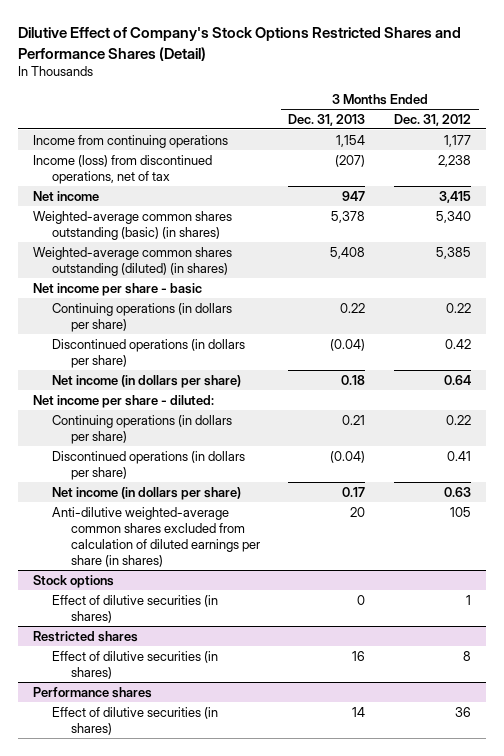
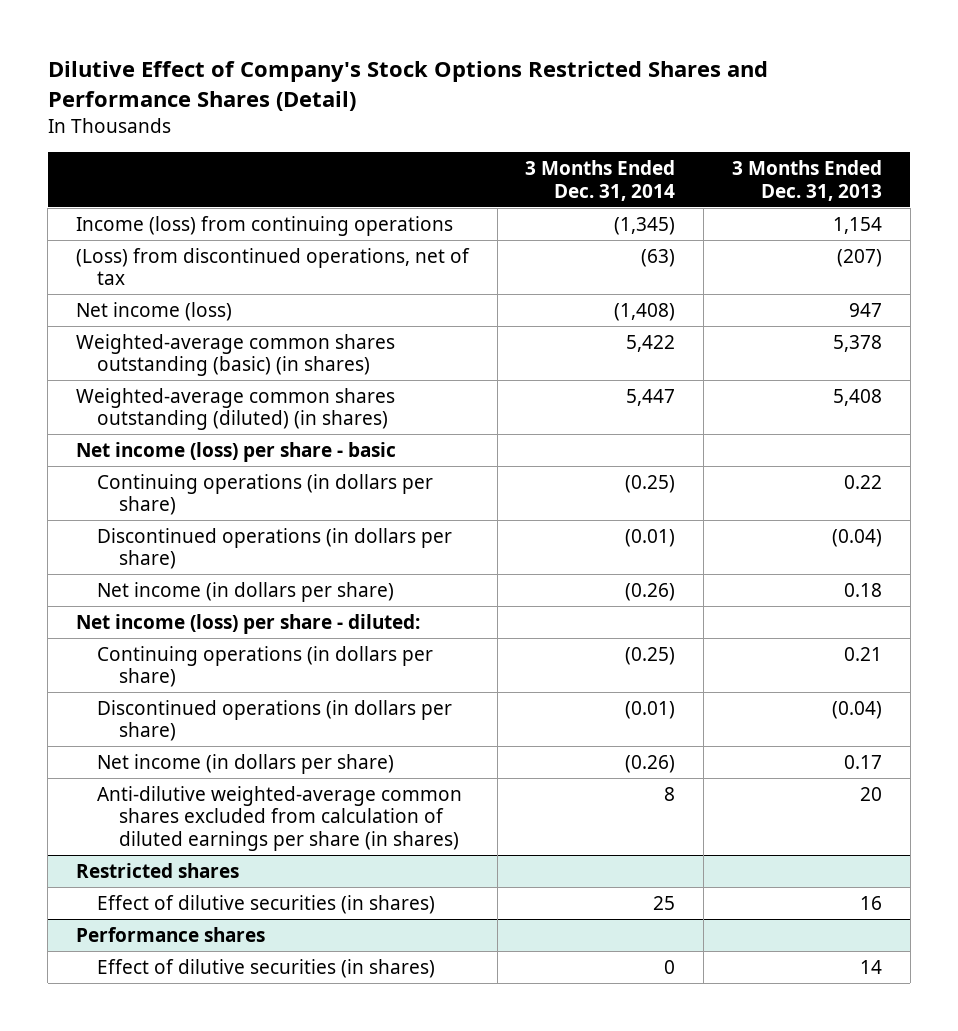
[394,113,472,126] Dec. 31, 2012 -> none
none -> [525,159,676,201] 3 Months Ended Dec. 31, 2014
[32,134,228,148] Income from continuing operations -> [75,215,453,236] Income (loss) from continuing operations
[32,154,212,184] Income (loss) from discontinued operations, net of tax -> [75,247,470,286] (Loss) from discontinued operations, net of tax
[32,190,99,201] Net income -> [75,301,232,321] Net income (loss)
[32,282,202,296] Net income per share - basic -> [75,441,396,462] Net income (loss) per share - basic
[32,394,214,408] Net income per share - diluted: -> [75,613,420,634] Net income (loss) per share - diluted:
[32,574,114,588] Stock options -> none
[51,594,218,623] Effect of dilutive securities (in shares) -> none

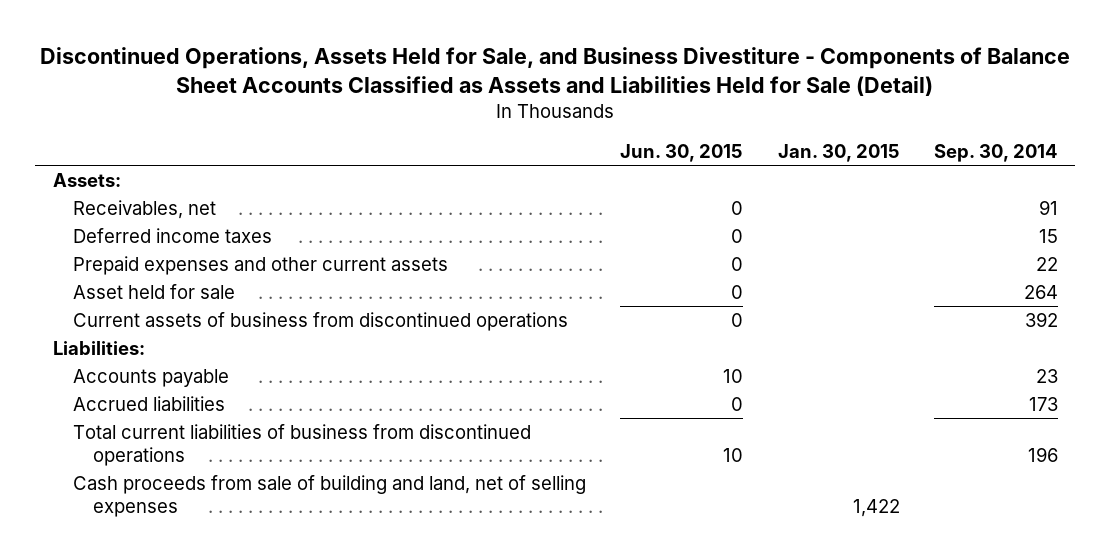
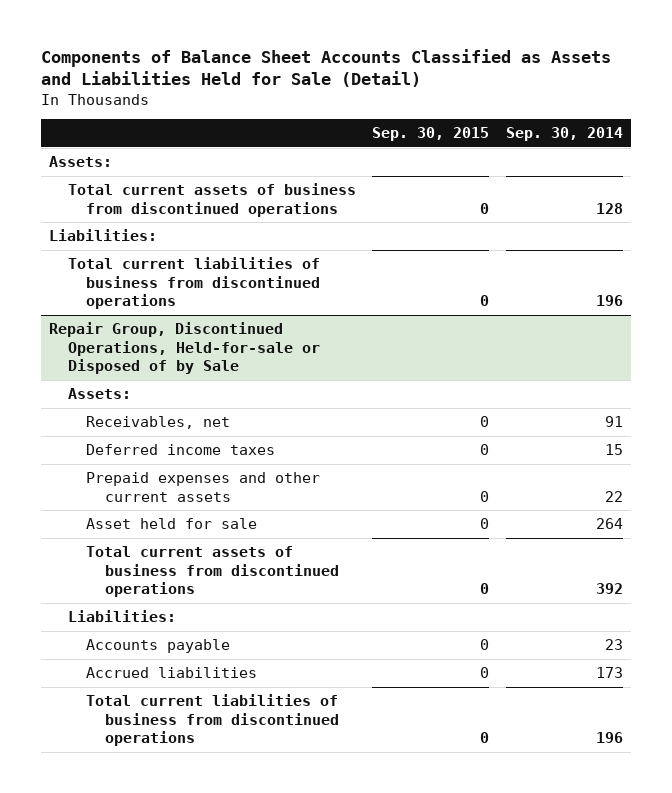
[40,47,1071,97] Discontinued Operations, Assets Held for Sale, and Business Divestiture - Components of Balance Sheet Accounts Classified as Assets and Liabilities Held for Sale (Detail) -> [40,49,611,88] Components of Balance Sheet Accounts Classified as Assets and Liabilities Held for Sale (Detail)
[620,143,744,162] Jun. 30, 2015 -> none
[777,143,900,162] Jan. 30, 2015 -> none
none -> [372,127,490,142] Sep. 30, 2015
none -> [67,183,356,217] Total current assets of business from discontinued operations
none -> [49,229,158,242] Liabilities:
none -> [67,257,321,310] Total current liabilities of business from discontinued operations
none -> [49,322,320,375] Repair Group, Discontinued Operations, Held-for-sale or Disposed of by Sale
none -> [67,388,131,400] Assets:
[73,311,569,331] Current assets of business from discontinued operations -> [86,546,339,598] Total current assets of business from discontinued operations
[73,474,587,517] Cash proceeds from sale of building and land, net of selling expenses -> none

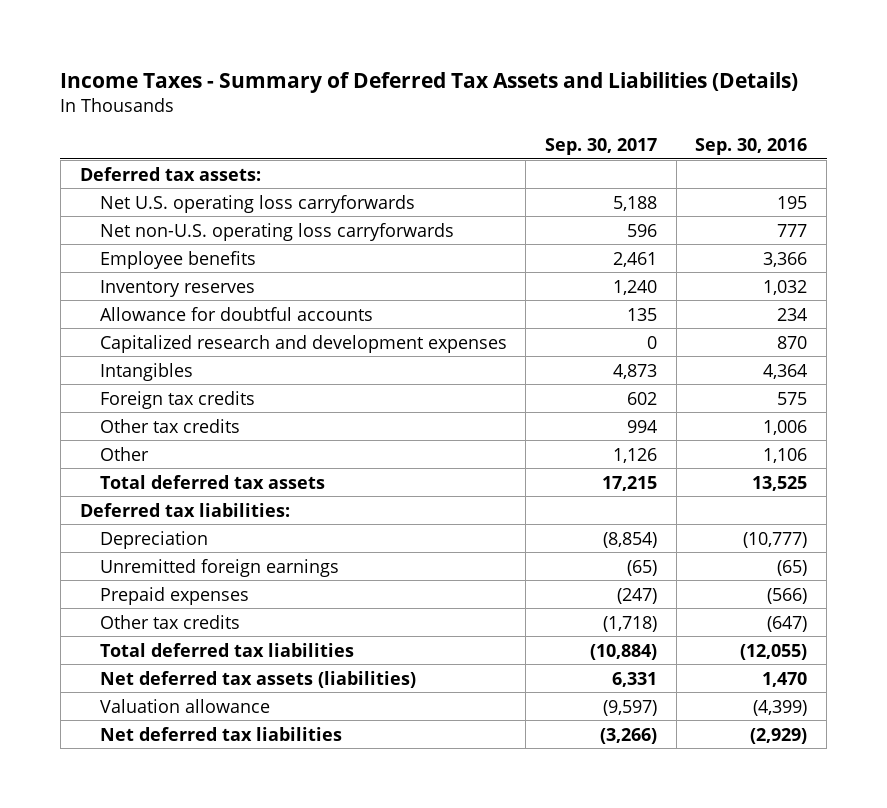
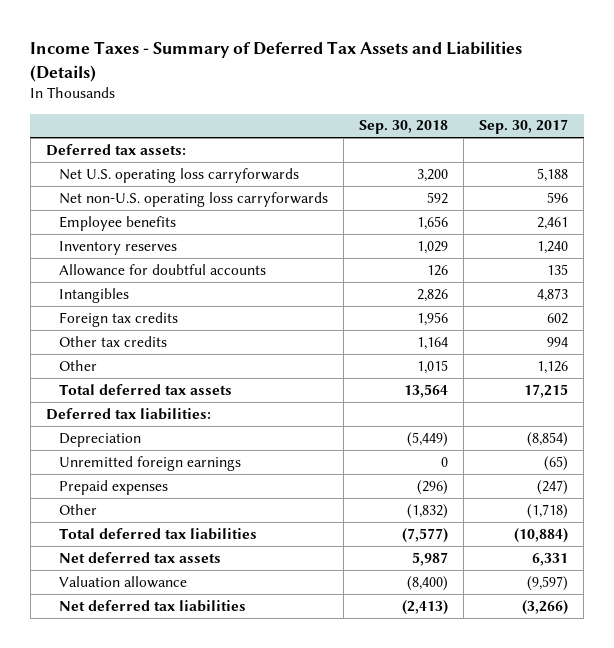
[695,138,808,156] Sep. 30, 2016 -> none
none -> [358,120,448,135] Sep. 30, 2018
[99,334,507,353] Capitalized research and development expenses -> none
[99,614,240,629] Other tax credits -> [58,503,97,515] Other
[99,670,416,688] Net deferred tax assets (liabilities) -> [58,551,221,563] Net deferred tax assets

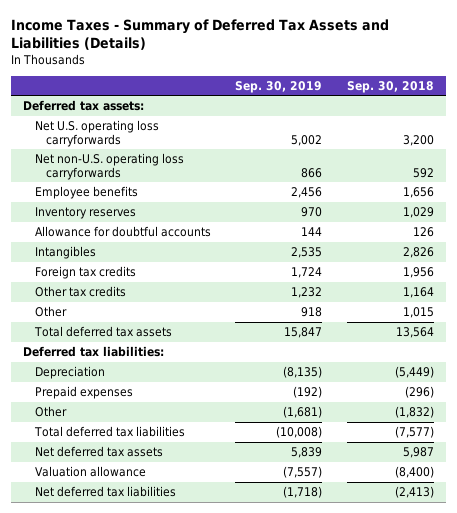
[479,119,569,135] Sep. 30, 2017 -> none
none -> [235,80,323,93] Sep. 30, 2019
[58,455,241,471] Unremitted foreign earnings -> none

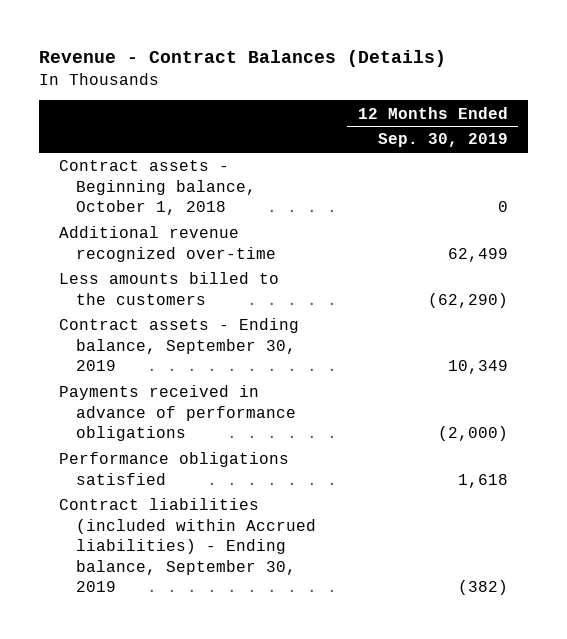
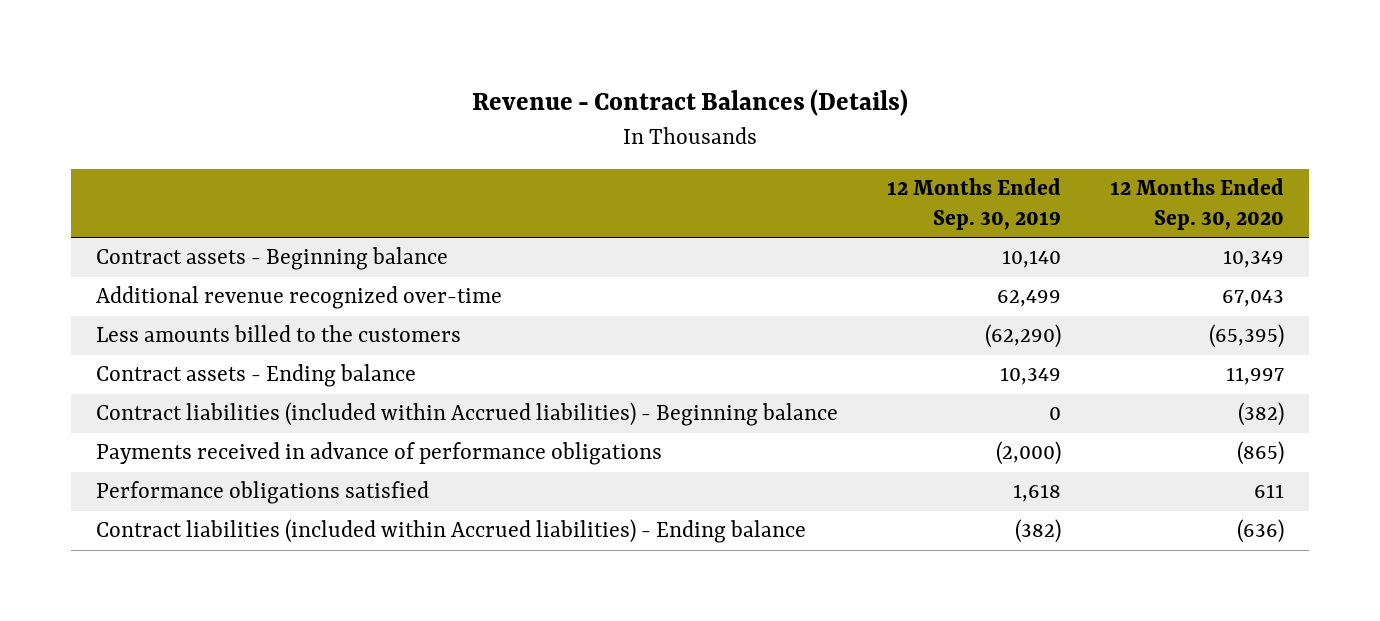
none -> [1110,178,1285,231] 12 Months Ended Sep. 30, 2020
[59,160,257,216] Contract assets - Beginning balance, October 1, 2018 -> [95,247,448,271] Contract assets - Beginning balance
[497,201,508,213] 0 -> [1002,250,1062,269] 10,140
[59,318,300,372] Contract assets - Ending balance, September 30, 2019 -> [95,364,416,388] Contract assets - Ending balance
none -> [95,402,838,427] Contract liabilities (included within Accrued liabilities) - Beginning balance
[59,498,317,593] Contract liabilities (included within Accrued liabilities) - Ending balance, September 30, 2019 -> [95,519,806,544] Contract liabilities (included within Accrued liabilities) - Ending balance

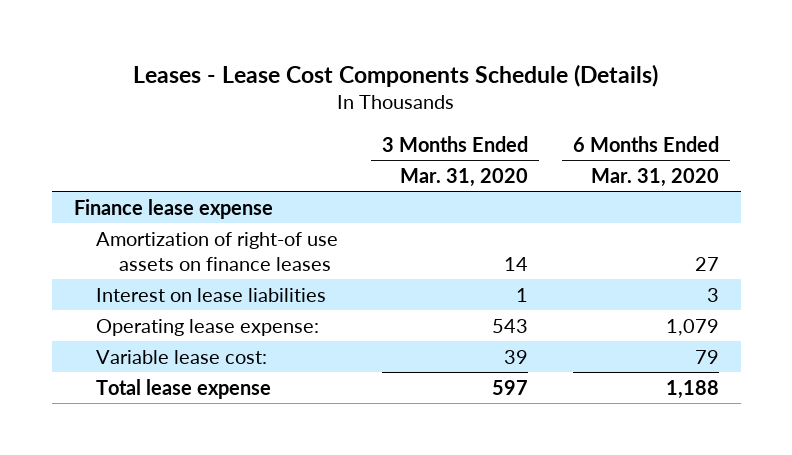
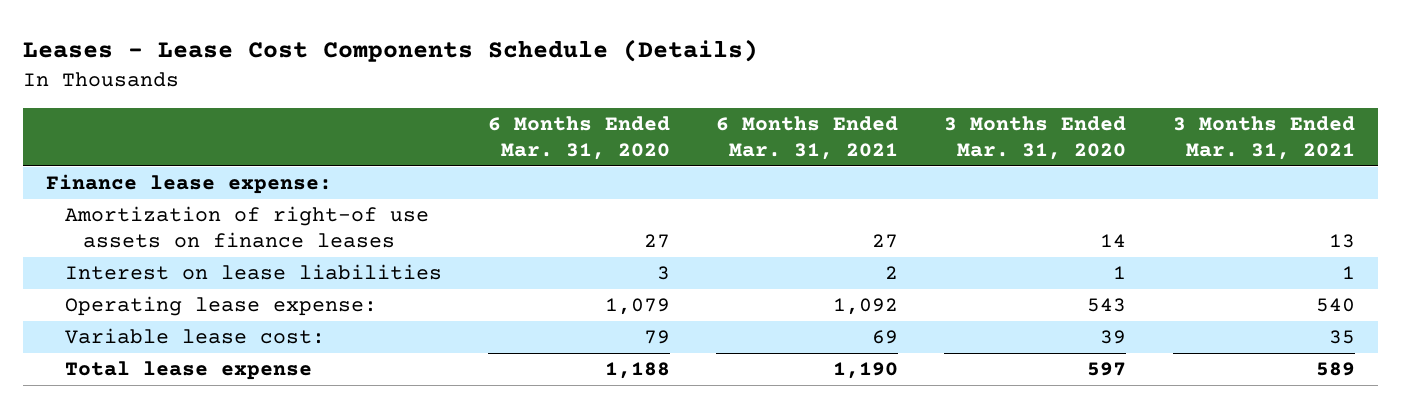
none -> [716,116,899,161] 6 Months Ended Mar. 31, 2021
none -> [1172,116,1355,161] 3 Months Ended Mar. 31, 2021
[73,198,273,219] Finance lease expense -> [46,174,333,195] Finance lease expense:

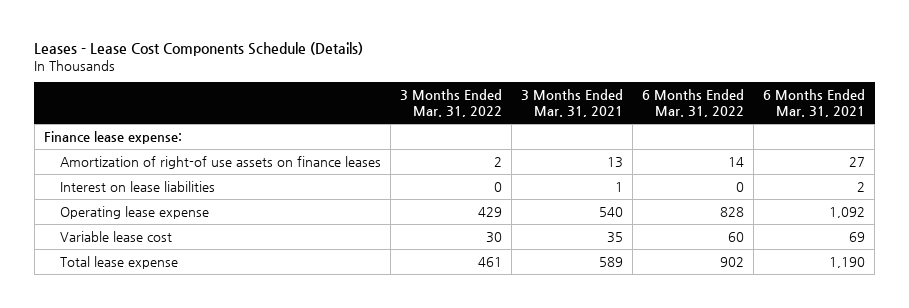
[488,116,671,161] 6 Months Ended Mar. 31, 2020 -> none
[944,116,1127,161] 3 Months Ended Mar. 31, 2020 -> none
none -> [399,89,502,118] 3 Months Ended Mar. 31, 2022
none -> [642,89,745,118] 6 Months Ended Mar. 31, 2022
[64,296,377,317] Operating lease expense: -> [59,205,209,219] Operating lease expense
[64,328,325,345] Variable lease cost: -> [59,230,172,242] Variable lease cost

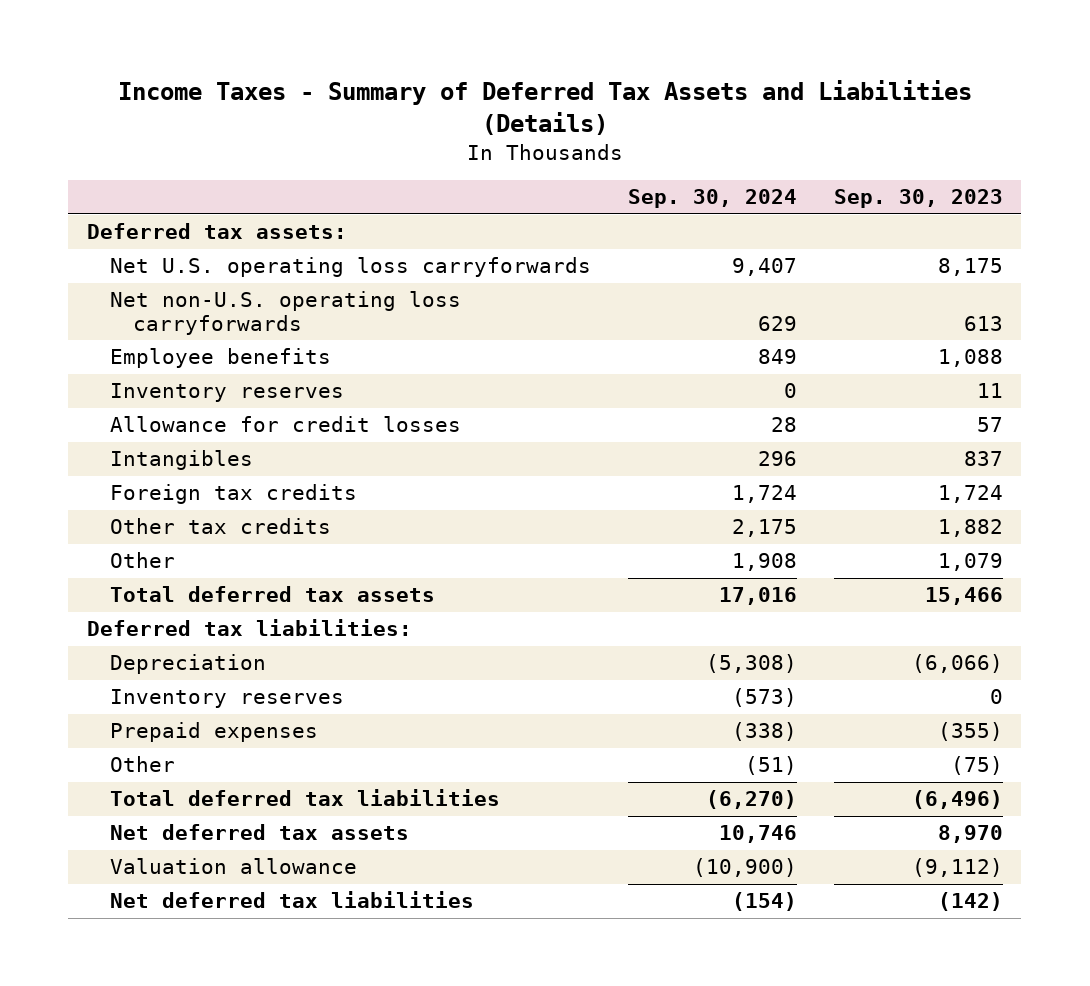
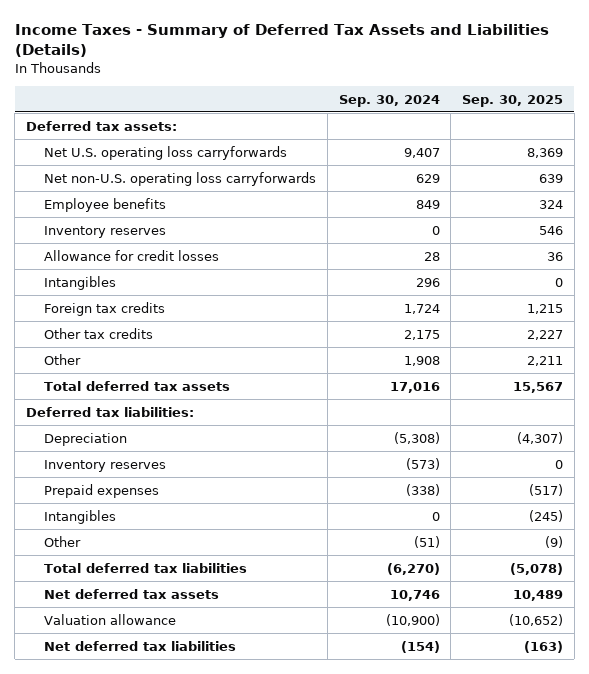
[833,189,1003,209] Sep. 30, 2023 -> none
none -> [462,94,564,107] Sep. 30, 2025
none -> [44,509,117,524] Intangibles

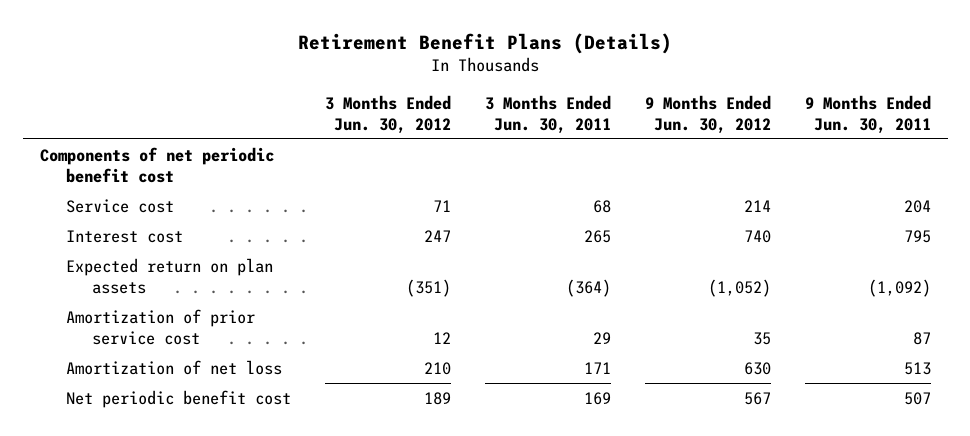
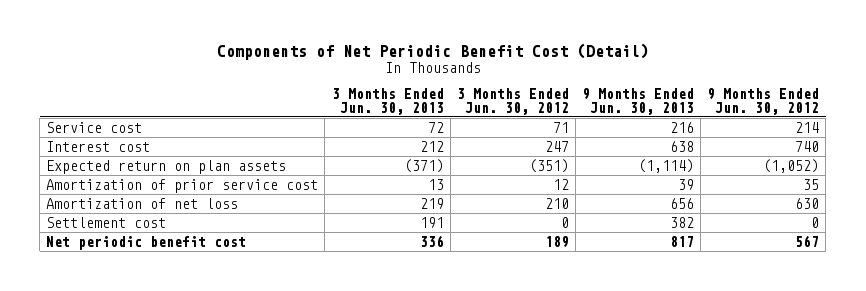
[298,32,673,54] Retirement Benefit Plans (Details) -> [216,43,649,61] Components of Net Periodic Benefit Cost (Detail)
[484,94,611,134] 3 Months Ended Jun. 30, 2011 -> none
[804,94,931,134] 9 Months Ended Jun. 30, 2011 -> none
none -> [331,88,444,115] 3 Months Ended Jun. 30, 2013
none -> [582,88,695,115] 9 Months Ended Jun. 30, 2013
[39,146,274,183] Components of net periodic benefit cost -> none
none -> [46,216,167,228] Settlement cost

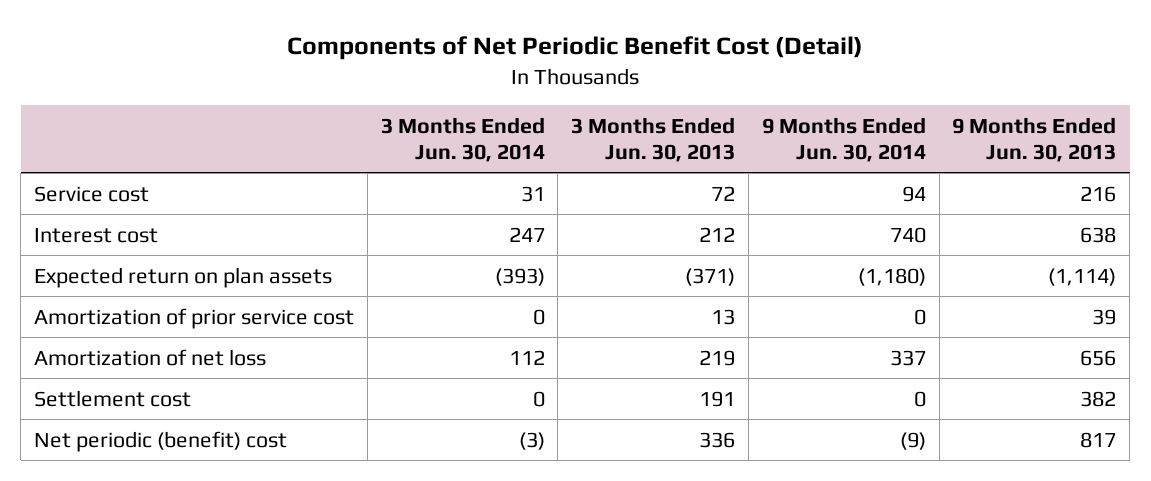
[456,88,569,115] 3 Months Ended Jun. 30, 2012 -> none
[707,88,820,115] 9 Months Ended Jun. 30, 2012 -> none
none -> [380,116,545,162] 3 Months Ended Jun. 30, 2014
none -> [761,116,926,162] 9 Months Ended Jun. 30, 2014
[46,235,247,250] Net periodic benefit cost -> [34,430,288,452] Net periodic (benefit) cost

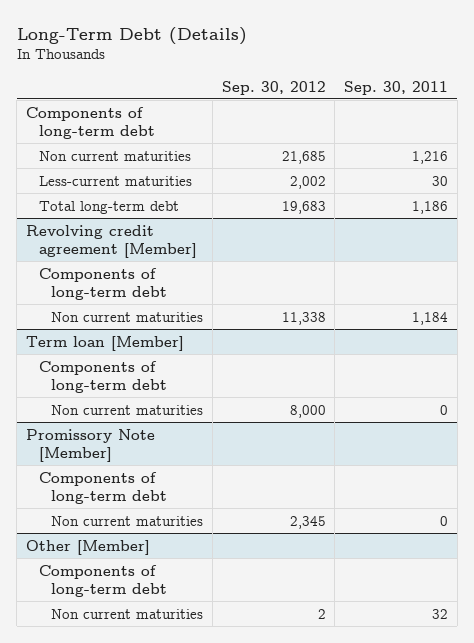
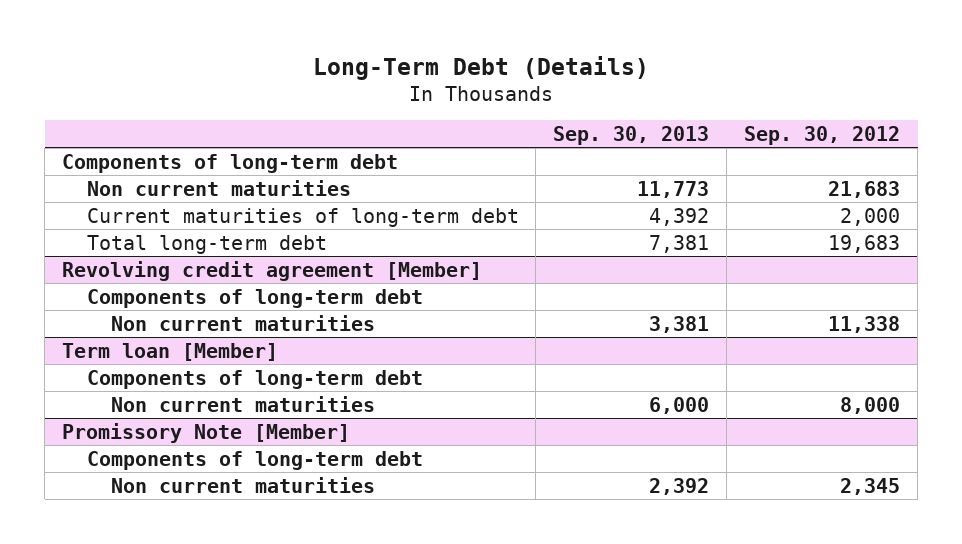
[344,80,449,95] Sep. 30, 2011 -> none
none -> [553,125,710,145] Sep. 30, 2013
[281,150,326,164] 21,685 -> [828,180,901,198] 21,683
[38,175,192,186] Less-current maturities -> [86,207,519,227] Current maturities of long-term debt
[289,175,326,189] 2,002 -> [840,207,901,226] 2,000
[26,539,151,555] Other [Member] -> none
[38,564,168,597] Components of long-term debt -> none
[51,608,204,619] Non current maturities -> none

